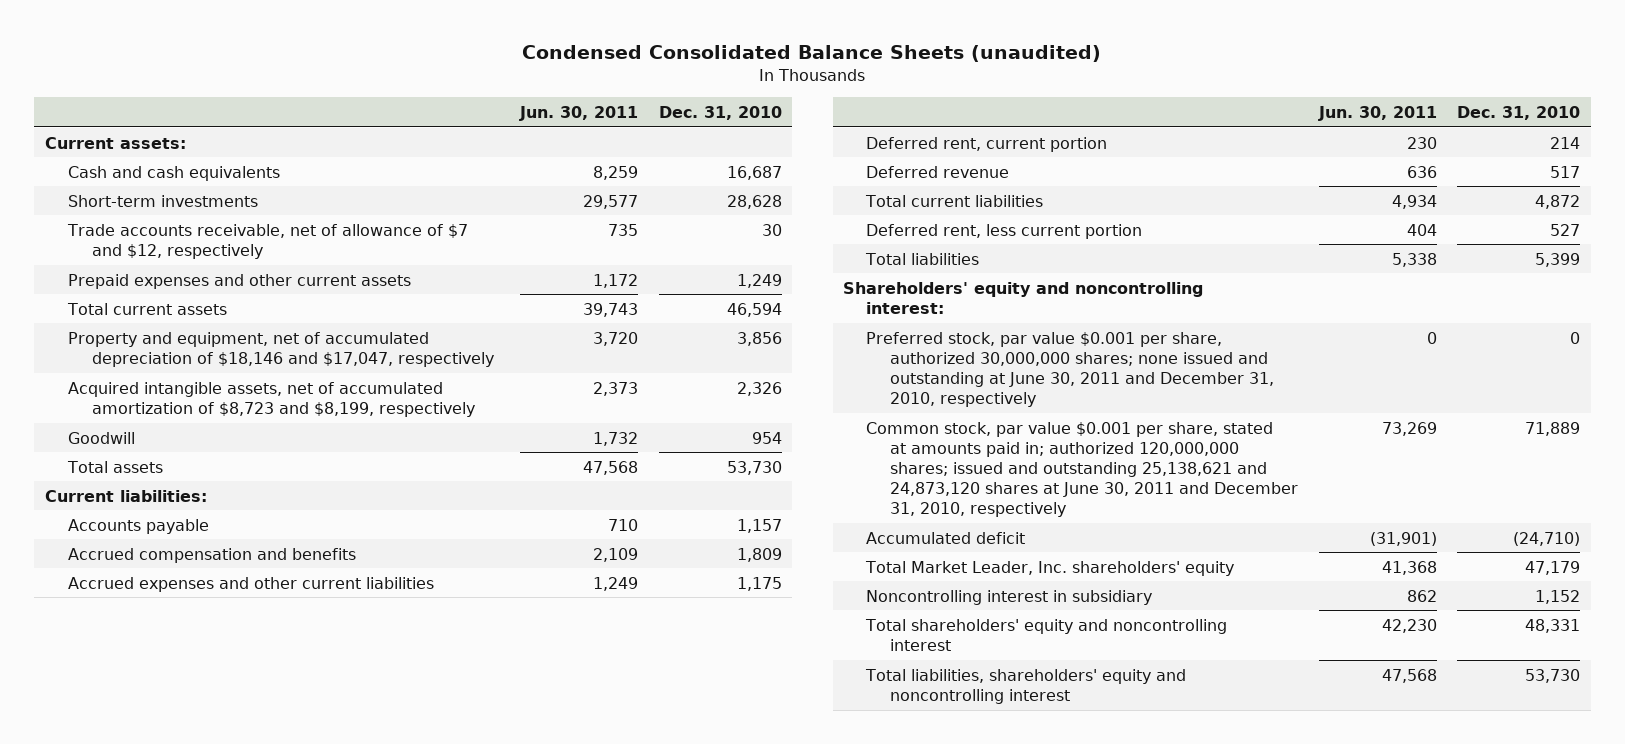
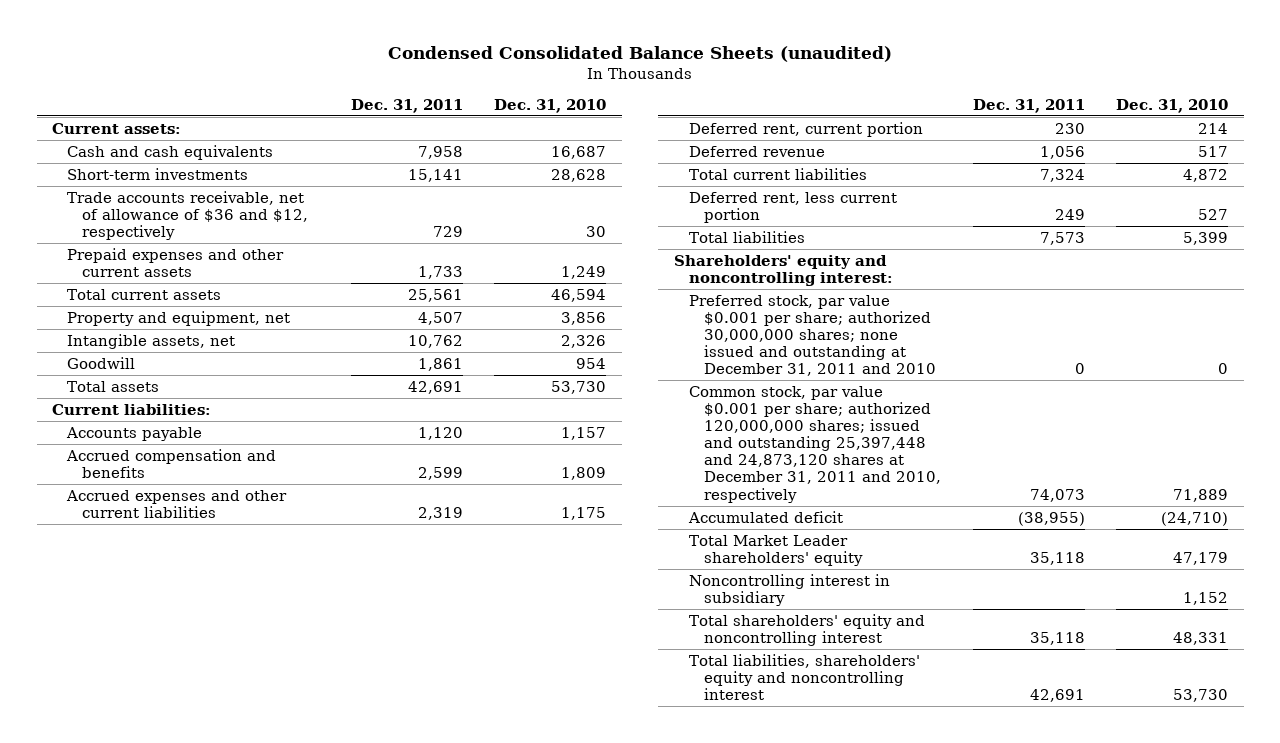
[519,105,639,121] Jun. 30, 2011 -> none
none -> [350,98,463,113] Dec. 31, 2011
[67,223,469,259] Trade accounts receivable, net of allowance of $7 and $12, respectively -> [67,190,309,241] Trade accounts receivable, net of allowance of $36 and $12, respectively
[68,331,494,367] Property and equipment, net of accumulated depreciation of $18,146 and $17,047, respectively -> [67,310,291,326] Property and equipment, net
[68,381,475,417] Acquired intangible assets, net of accumulated amortization of $8,723 and $8,199, respectively -> [67,333,236,349] Intangible assets, net
[866,331,1275,408] Preferred stock, par value $0.001 per share, authorized 30,000,000 shares; none issued and outstanding at June 30, 2011 and December 31, 2010, respectively -> [689,294,937,377] Preferred stock, par value $0.001 per share; authorized 30,000,000 shares; none issued and outstanding at December 31, 2011 and 2010
[866,421,1299,518] Common stock, par value $0.001 per share, stated at amounts paid in; authorized 120,000,000 shares; issued and outstanding 25,138,621 and 24,873,120 shares at June 30, 2011 and December 31, 2010, respectively -> [689,385,942,503] Common stock, par value $0.001 per share; authorized 120,000,000 shares; issued and outstanding 25,397,448 and 24,873,120 shares at December 31, 2011 and 2010, respectively
[865,560,1235,576] Total Market Leader, Inc. shareholders' equity -> [689,534,864,566] Total Market Leader shareholders' equity

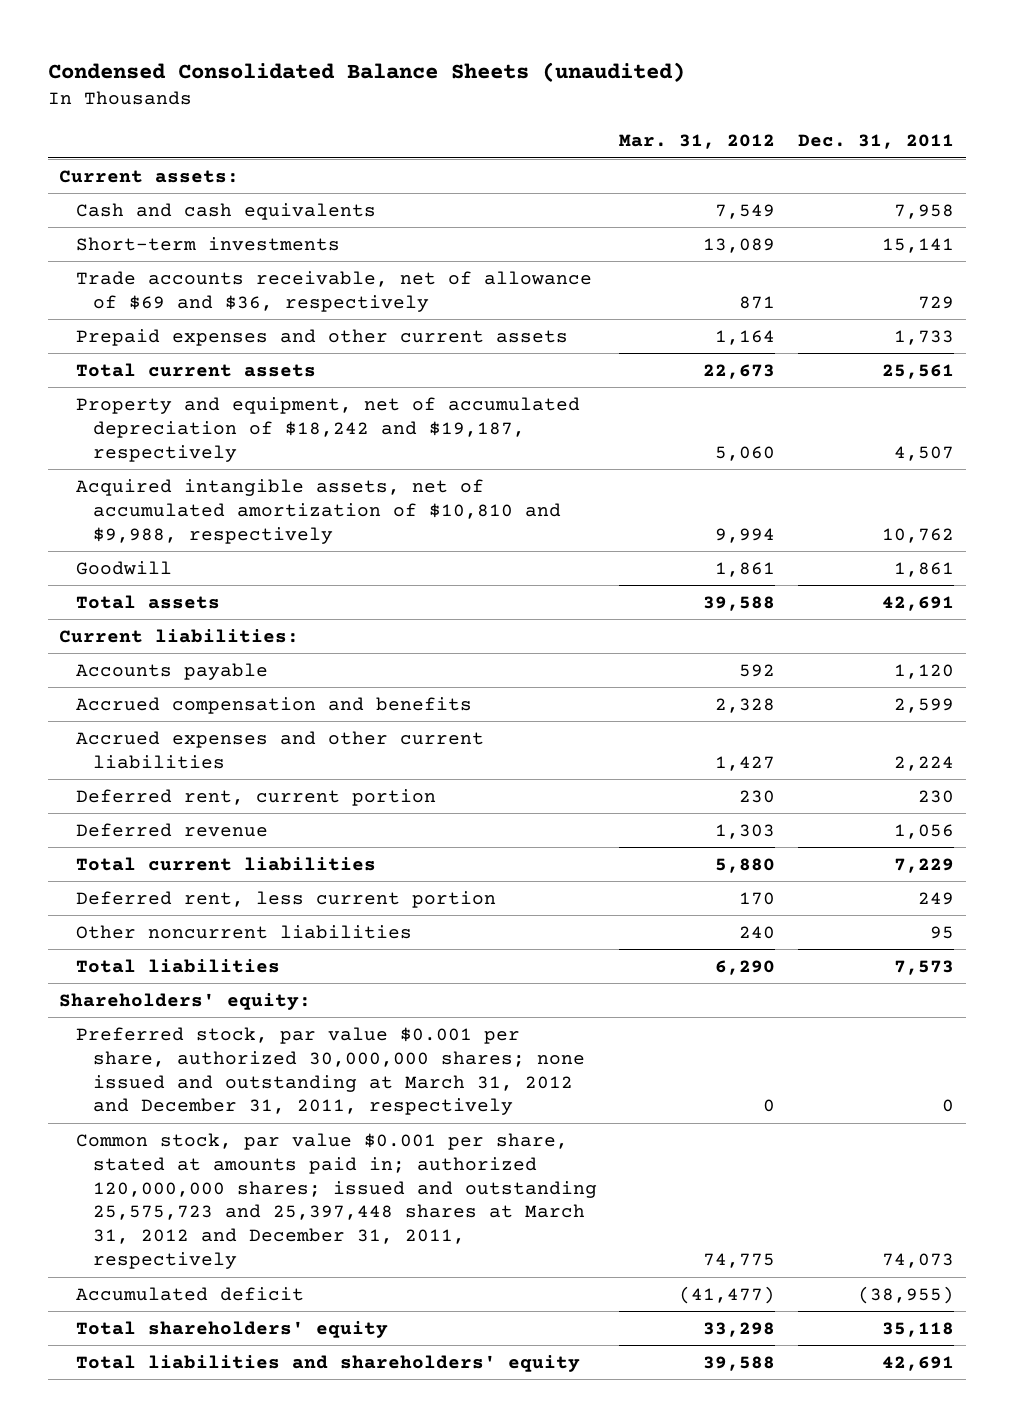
[494,98,607,113] Dec. 31, 2010 -> none
none -> [619,134,776,150] Mar. 31, 2012
[67,190,309,241] Trade accounts receivable, net of allowance of $36 and $12, respectively -> [75,270,592,312] Trade accounts receivable, net of allowance of $69 and $36, respectively
[67,310,291,326] Property and equipment, net -> [75,396,580,462] Property and equipment, net of accumulated depreciation of $18,242 and $19,187, respectively
[67,333,236,349] Intangible assets, net -> [75,478,561,544] Acquired intangible assets, net of accumulated amortization of $10,810 and $9,988, respectively
[417,506,463,520] 2,319 -> [894,755,955,771] 2,224
[1039,168,1085,182] 7,324 -> [894,857,955,873] 7,229
none -> [75,924,412,939] Other noncurrent liabilities
[674,254,894,286] Shareholders' equity and noncontrolling interest: -> none
none -> [59,992,312,1010] Shareholders' equity:
[689,294,937,377] Preferred stock, par value $0.001 per share; authorized 30,000,000 shares; none issued and outstanding at December 31, 2011 and 2010 -> [75,1026,585,1116] Preferred stock, par value $0.001 per share, authorized 30,000,000 shares; none issued and outstanding at March 31, 2012 and December 31, 2011, respectively
[689,385,942,503] Common stock, par value $0.001 per share; authorized 120,000,000 shares; issued and outstanding 25,397,448 and 24,873,120 shares at December 31, 2011 and 2010, respectively -> [75,1132,597,1270] Common stock, par value $0.001 per share, stated at amounts paid in; authorized 120,000,000 shares; issued and outstanding 25,575,723 and 25,397,448 shares at March 31, 2012 and December 31, 2011, respectively
[689,573,891,606] Noncontrolling interest in subsidiary -> none
[689,613,926,646] Total shareholders' equity and noncontrolling interest -> none
[689,534,864,566] Total Market Leader shareholders' equity -> [75,1320,388,1338] Total shareholders' equity
[689,653,921,701] Total liabilities, shareholders' equity and noncontrolling interest -> [75,1354,580,1372] Total liabilities and shareholders' equity

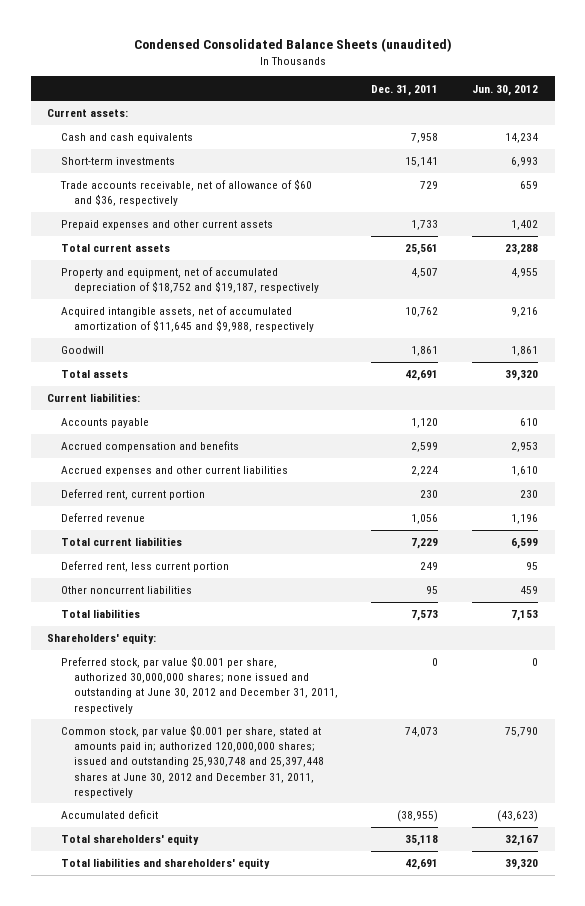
[619,134,776,150] Mar. 31, 2012 -> none
none -> [471,84,538,96] Jun. 30, 2012
[75,270,592,312] Trade accounts receivable, net of allowance of $69 and $36, respectively -> [59,179,312,207] Trade accounts receivable, net of allowance of $60 and $36, respectively
[75,396,580,462] Property and equipment, net of accumulated depreciation of $18,242 and $19,187, respectively -> [60,267,319,294] Property and equipment, net of accumulated depreciation of $18,752 and $19,187, respectively
[75,478,561,544] Acquired intangible assets, net of accumulated amortization of $10,810 and $9,988, respectively -> [60,306,314,333] Acquired intangible assets, net of accumulated amortization of $11,645 and $9,988, respectively
[75,1026,585,1116] Preferred stock, par value $0.001 per share, authorized 30,000,000 shares; none issued and outstanding at March 31, 2012 and December 31, 2011, respectively -> [60,656,338,714] Preferred stock, par value $0.001 per share, authorized 30,000,000 shares; none issued and outstanding at June 30, 2012 and December 31, 2011, respectively
[75,1132,597,1270] Common stock, par value $0.001 per share, stated at amounts paid in; authorized 120,000,000 shares; issued and outstanding 25,575,723 and 25,397,448 shares at March 31, 2012 and December 31, 2011, respectively -> [60,725,324,798] Common stock, par value $0.001 per share, stated at amounts paid in; authorized 120,000,000 shares; issued and outstanding 25,930,748 and 25,397,448 shares at June 30, 2012 and December 31, 2011, respectively

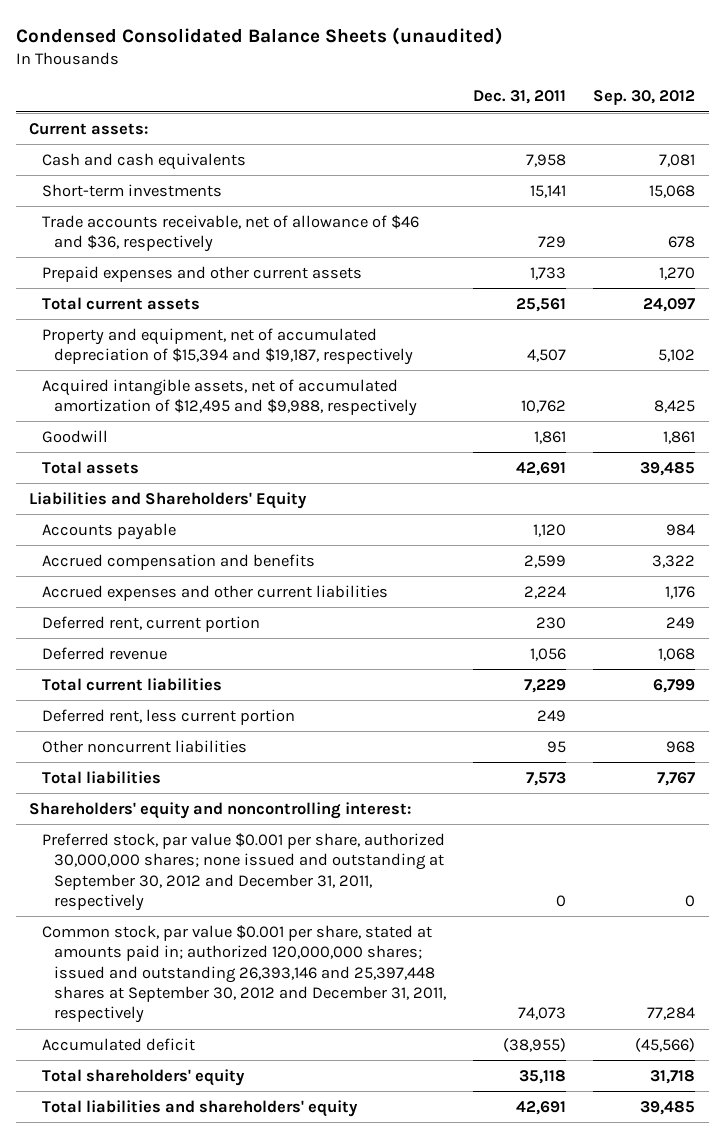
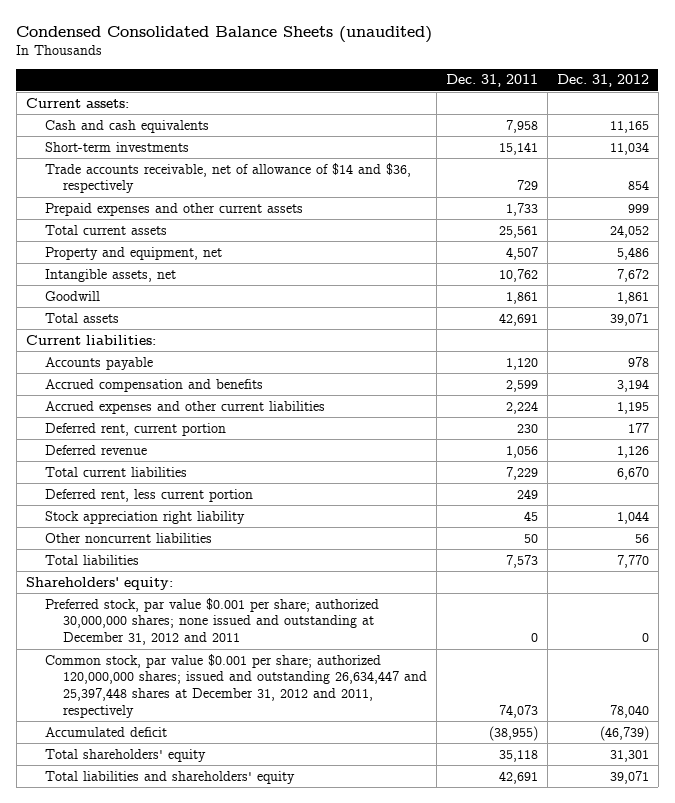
[593,90,696,106] Sep. 30, 2012 -> none
none -> [556,74,649,88] Dec. 31, 2012
[41,214,419,253] Trade accounts receivable, net of allowance of $46 and $36, respectively -> [44,162,411,194] Trade accounts receivable, net of allowance of $14 and $36, respectively
[41,327,414,366] Property and equipment, net of accumulated depreciation of $15,394 and $19,187, respectively -> [44,246,222,260] Property and equipment, net
[41,378,418,417] Acquired intangible assets, net of accumulated amortization of $12,495 and $9,988, respectively -> [44,268,176,282] Intangible assets, net
[29,491,308,509] Liabilities and Shareholders' Equity -> none
none -> [25,334,156,345] Current liabilities:
none -> [44,510,245,524] Stock appreciation right liability
[547,740,567,753] 95 -> [524,533,539,543] 50
[29,801,412,819] Shareholders' equity and noncontrolling interest: -> none
none -> [25,576,173,590] Shareholders' equity:
[41,832,445,911] Preferred stock, par value $0.001 per share, authorized 30,000,000 shares; none issued and outstanding at September 30, 2012 and December 31, 2011, respectively -> [44,597,379,646] Preferred stock, par value $0.001 per share; authorized 30,000,000 shares; none issued and outstanding at December 31, 2012 and 2011
[41,924,447,1024] Common stock, par value $0.001 per share, stated at amounts paid in; authorized 120,000,000 shares; issued and outstanding 26,393,146 and 25,397,448 shares at September 30, 2012 and December 31, 2011, respectively -> [44,653,428,718] Common stock, par value $0.001 per share; authorized 120,000,000 shares; issued and outstanding 26,634,447 and 25,397,448 shares at December 31, 2012 and 2011, respectively

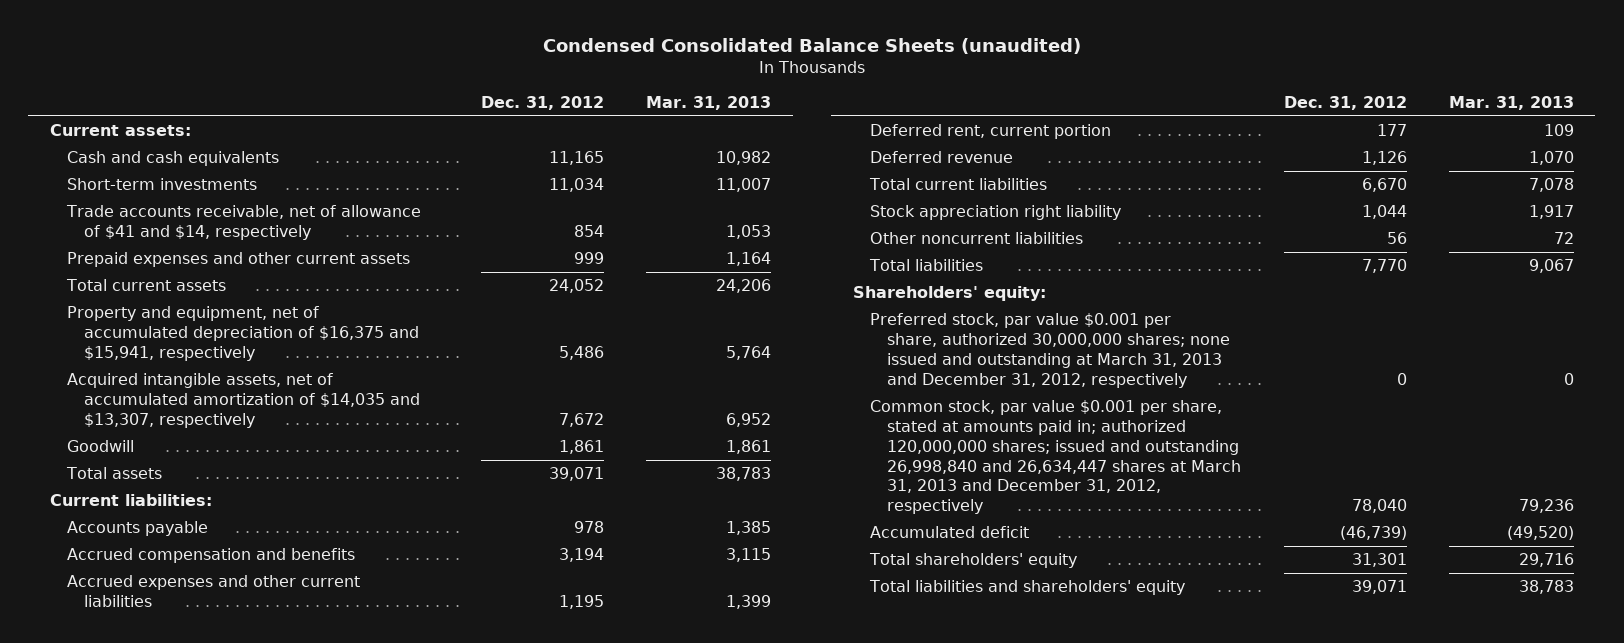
[446,74,539,88] Dec. 31, 2011 -> none
none -> [646,95,772,110] Mar. 31, 2013
[44,162,411,194] Trade accounts receivable, net of allowance of $14 and $36, respectively -> [65,205,421,241] Trade accounts receivable, net of allowance of $41 and $14, respectively
[44,246,222,260] Property and equipment, net -> [66,306,420,361] Property and equipment, net of accumulated depreciation of $16,375 and $15,941, respectively
[44,268,176,282] Intangible assets, net -> [66,373,421,428] Acquired intangible assets, net of accumulated amortization of $14,035 and $13,307, respectively
[44,488,253,502] Deferred rent, less current portion -> none
[44,597,379,646] Preferred stock, par value $0.001 per share; authorized 30,000,000 shares; none issued and outstanding at December 31, 2012 and 2011 -> [869,313,1230,388] Preferred stock, par value $0.001 per share, authorized 30,000,000 shares; none issued and outstanding at March 31, 2013 and December 31, 2012, respectively
[44,653,428,718] Common stock, par value $0.001 per share; authorized 120,000,000 shares; issued and outstanding 26,634,447 and 25,397,448 shares at December 31, 2012 and 2011, respectively -> [869,400,1241,515] Common stock, par value $0.001 per share, stated at amounts paid in; authorized 120,000,000 shares; issued and outstanding 26,998,840 and 26,634,447 shares at March 31, 2013 and December 31, 2012, respectively

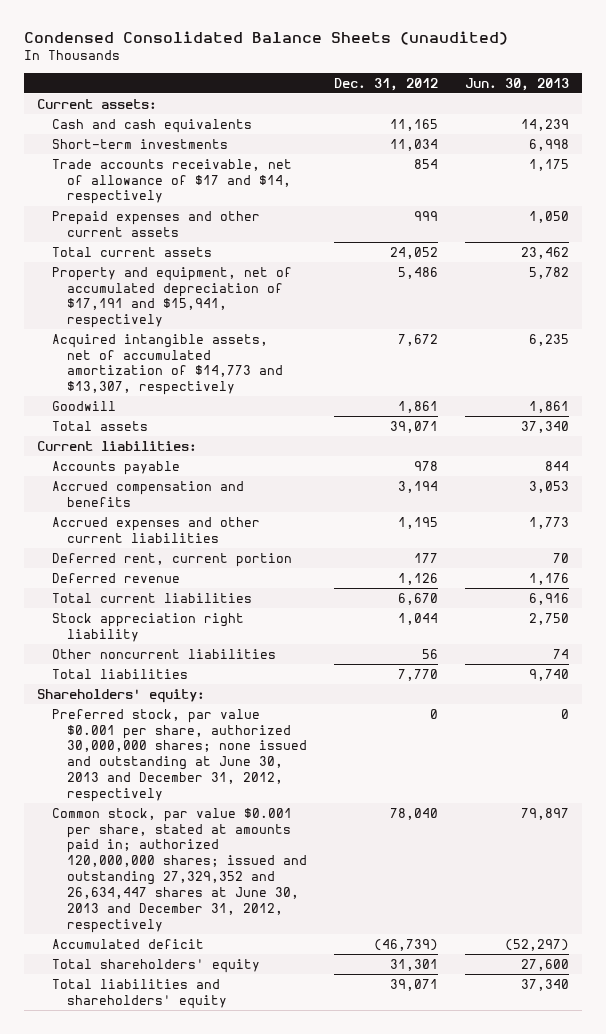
[646,95,772,110] Mar. 31, 2013 -> none
none -> [464,77,569,91] Jun. 30, 2013
[65,205,421,241] Trade accounts receivable, net of allowance of $41 and $14, respectively -> [52,158,293,205] Trade accounts receivable, net of allowance of $17 and $14, respectively
[66,306,420,361] Property and equipment, net of accumulated depreciation of $16,375 and $15,941, respectively -> [52,266,293,329] Property and equipment, net of accumulated depreciation of $17,191 and $15,941, respectively
[66,373,421,428] Acquired intangible assets, net of accumulated amortization of $14,035 and $13,307, respectively -> [52,333,284,396] Acquired intangible assets, net of accumulated amortization of $14,773 and $13,307, respectively
[869,313,1230,388] Preferred stock, par value $0.001 per share, authorized 30,000,000 shares; none issued and outstanding at March 31, 2013 and December 31, 2012, respectively -> [52,708,308,803] Preferred stock, par value $0.001 per share, authorized 30,000,000 shares; none issued and outstanding at June 30, 2013 and December 31, 2012, respectively
[869,400,1241,515] Common stock, par value $0.001 per share, stated at amounts paid in; authorized 120,000,000 shares; issued and outstanding 26,998,840 and 26,634,447 shares at March 31, 2013 and December 31, 2012, respectively -> [52,807,308,934] Common stock, par value $0.001 per share, stated at amounts paid in; authorized 120,000,000 shares; issued and outstanding 27,329,352 and 26,634,447 shares at June 30, 2013 and December 31, 2012, respectively

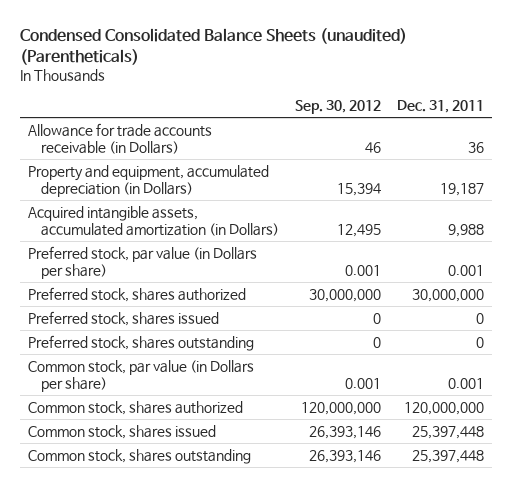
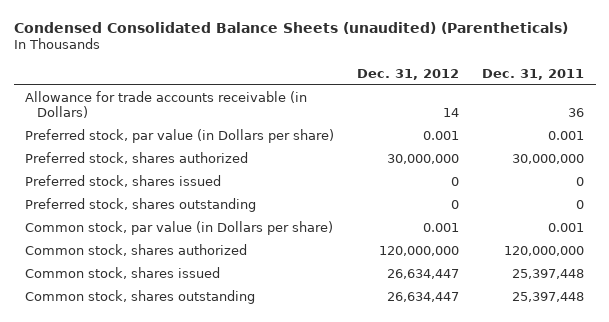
[294,100,381,115] Sep. 30, 2012 -> none
none -> [357,68,460,80] Dec. 31, 2012
[27,164,269,197] Property and equipment, accumulated depreciation (in Dollars) -> none
[27,205,279,236] Acquired intangible assets, accumulated amortization (in Dollars) -> none

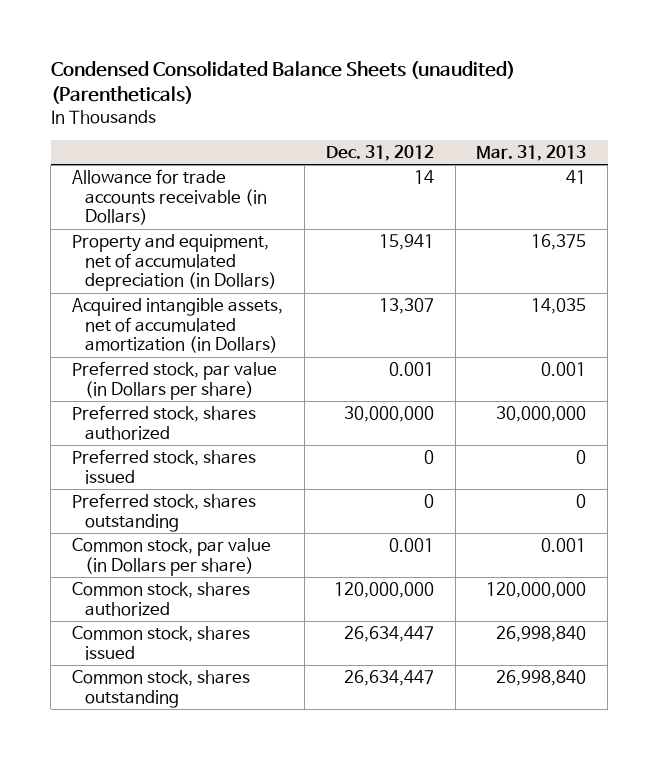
[482,68,585,80] Dec. 31, 2011 -> none
none -> [476,144,587,161] Mar. 31, 2013
none -> [72,234,277,292] Property and equipment, net of accumulated depreciation (in Dollars)
none -> [72,298,284,354] Acquired intangible assets, net of accumulated amortization (in Dollars)

